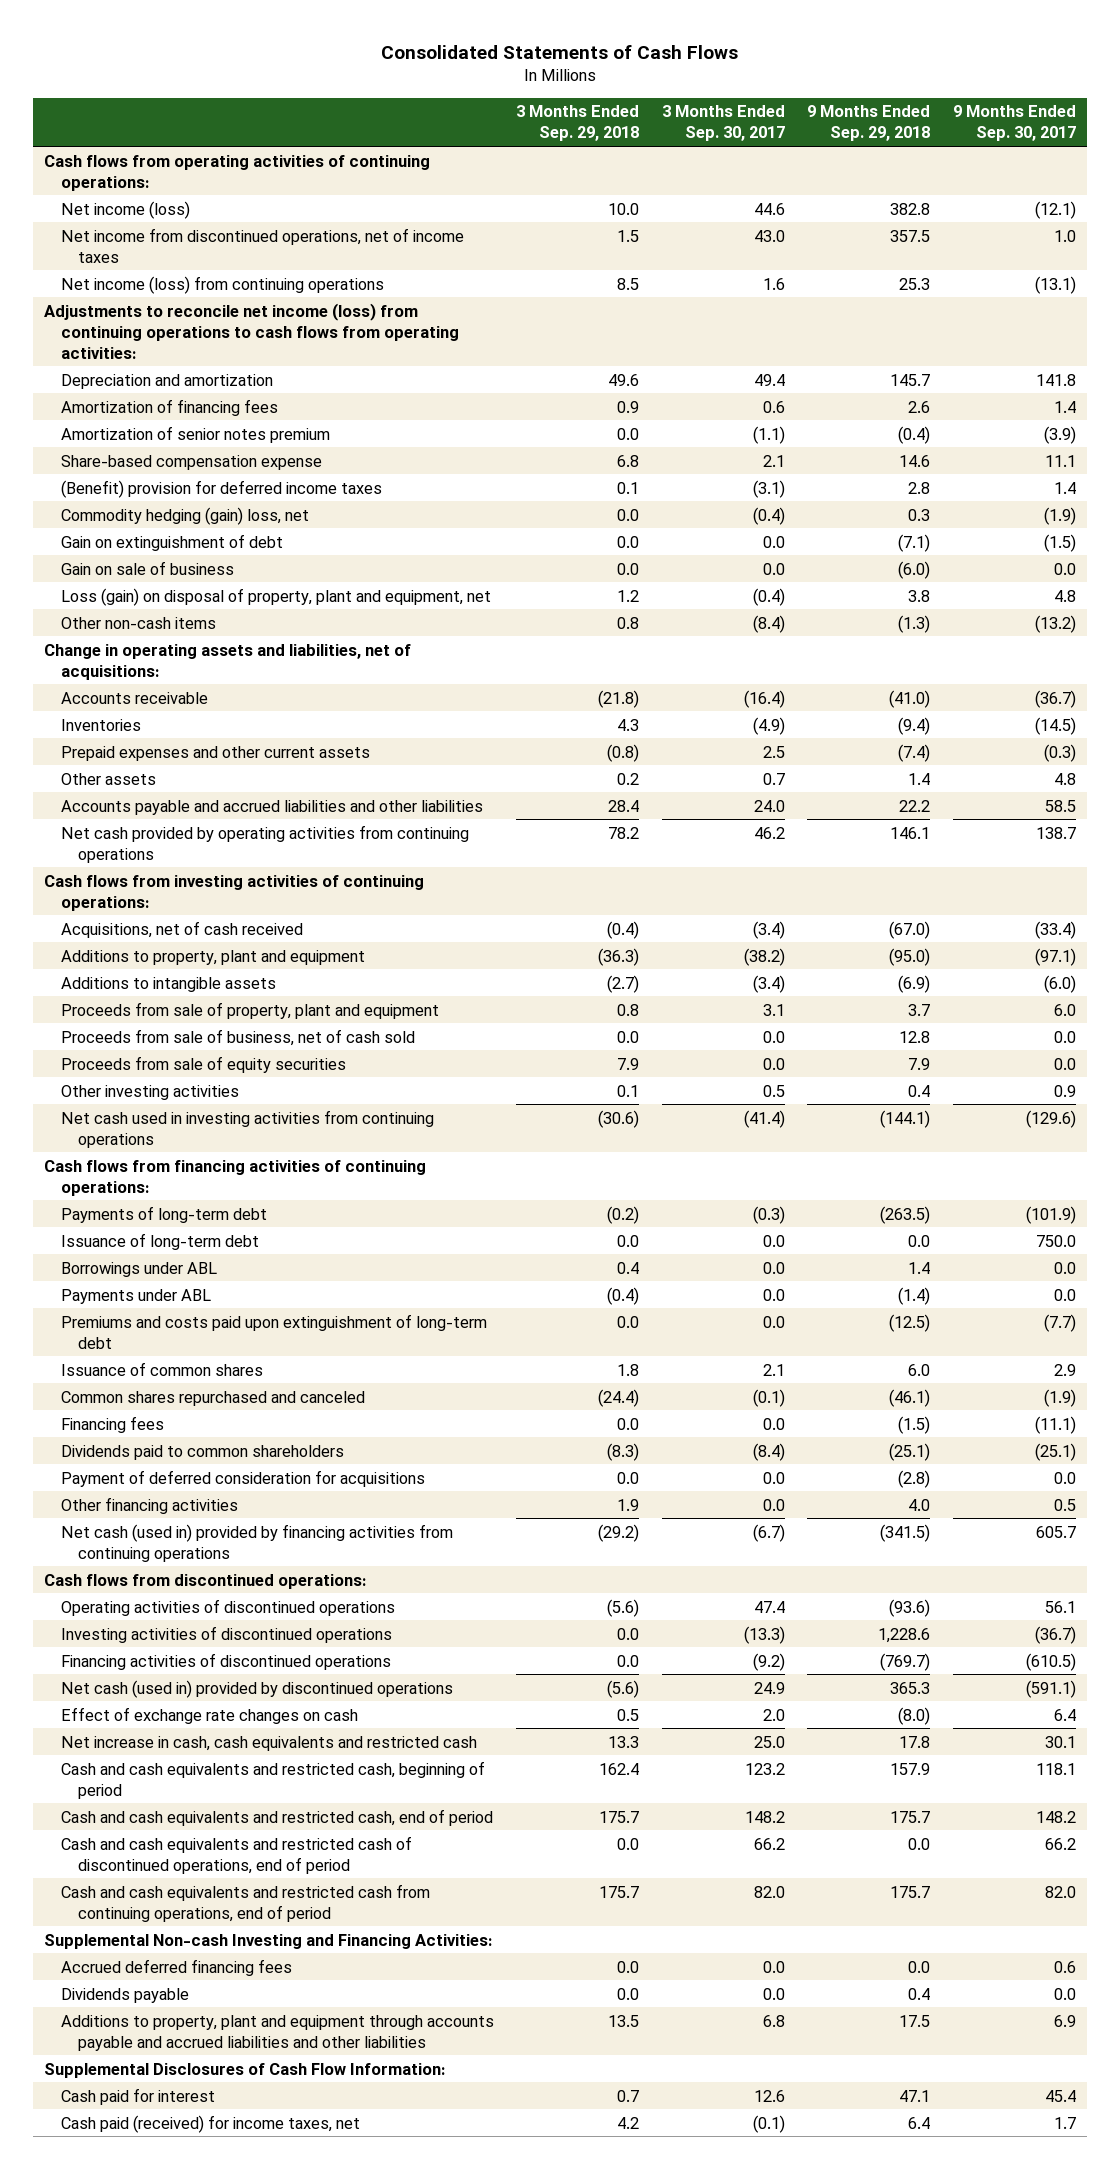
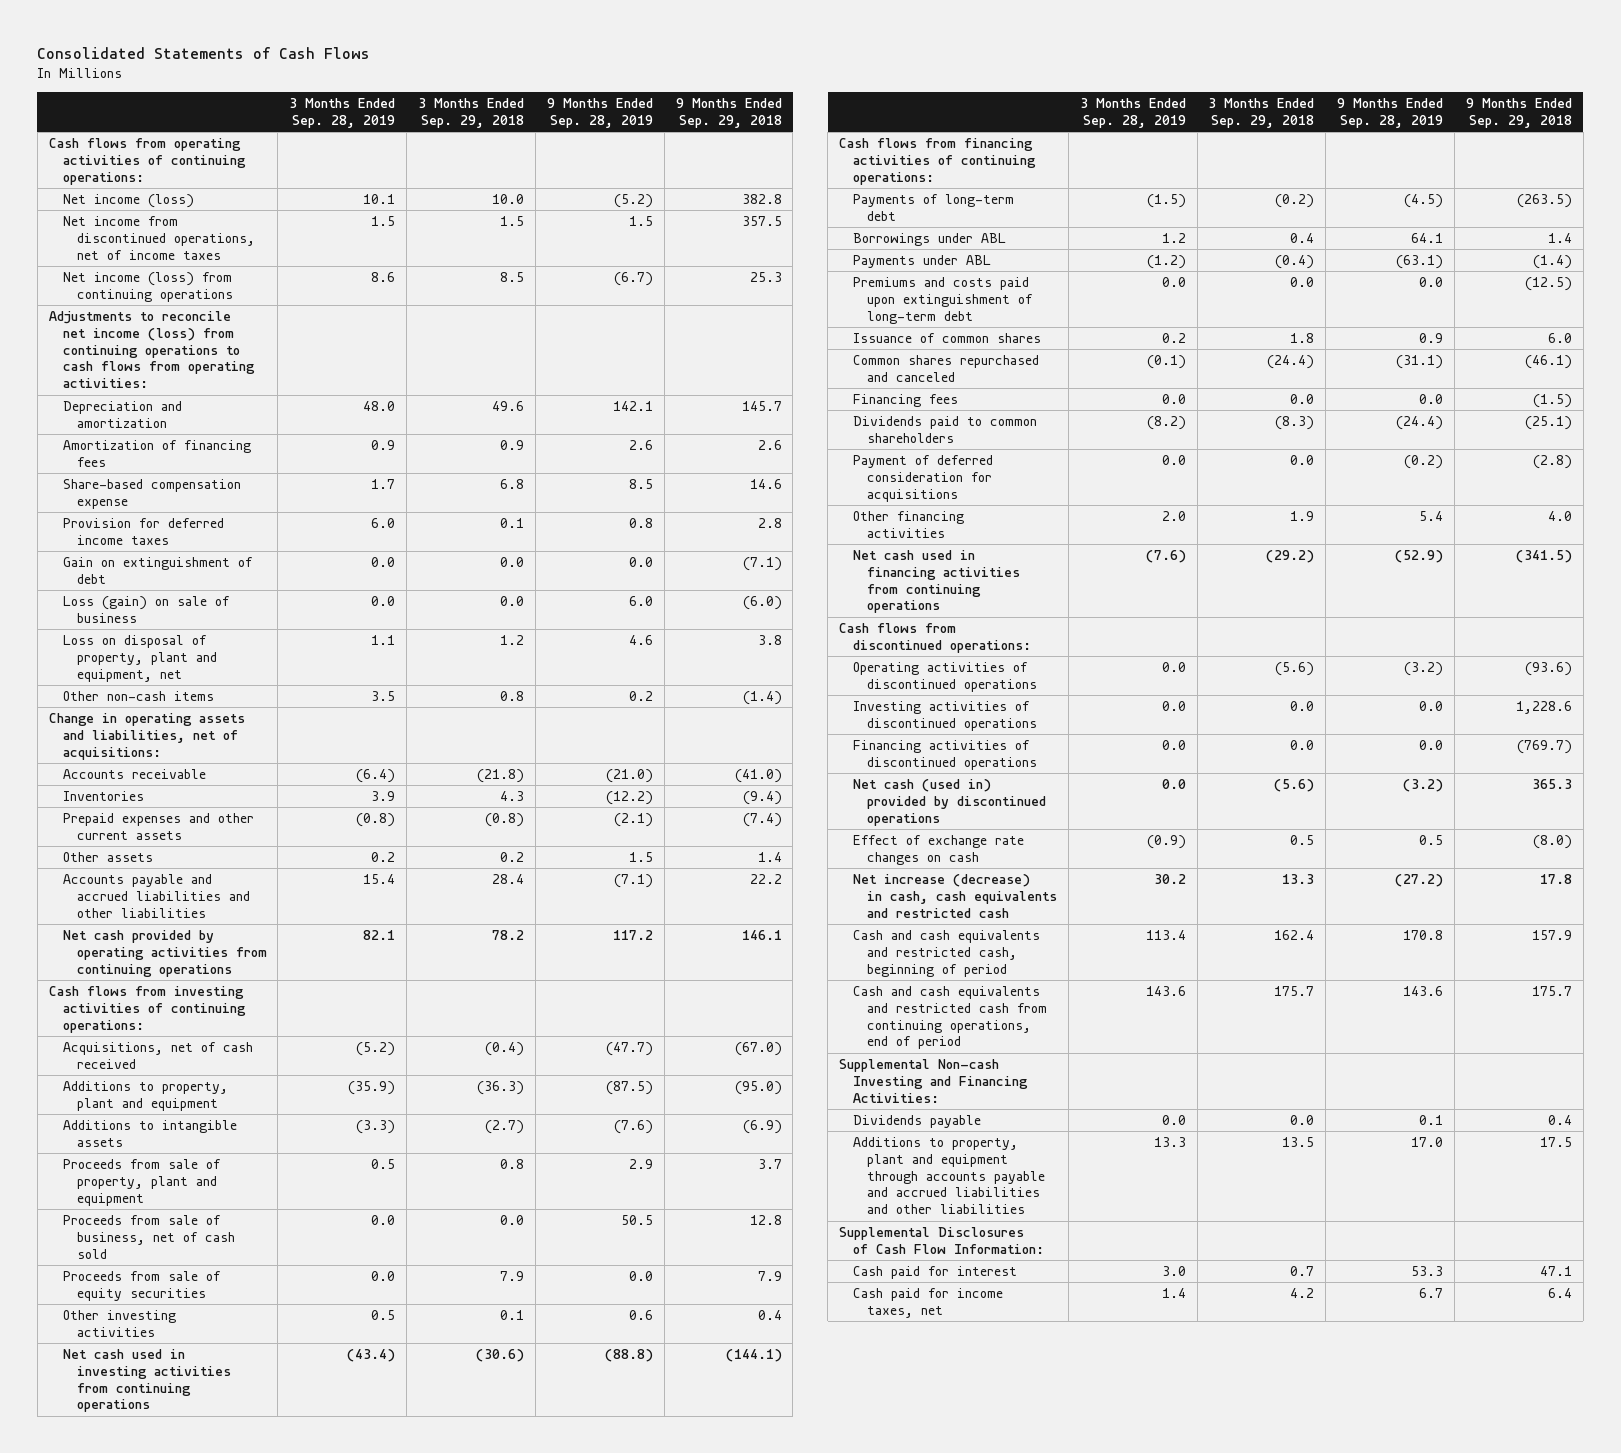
[661,105,785,142] 3 Months Ended Sep. 30, 2017 -> none
[952,105,1076,142] 9 Months Ended Sep. 30, 2017 -> none
none -> [289,97,396,128] 3 Months Ended Sep. 28, 2019
none -> [546,97,653,128] 9 Months Ended Sep. 28, 2019
[60,425,330,443] Amortization of senior notes premium -> none
[60,506,309,525] Commodity hedging (gain) loss, net -> none
[60,479,382,498] (Benefit) provision for deferred income taxes -> [62,518,224,545] Provision for deferred income taxes
[60,560,234,575] Gain on sale of business -> [62,596,230,623] Loss (gain) on sale of business
[60,587,491,606] Loss (gain) on disposal of property, plant and equipment, net -> [62,635,217,682] Loss on disposal of property, plant and equipment, net
[898,614,931,633] (1.3) -> [742,691,782,706] (1.4)
[60,1232,259,1250] Issuance of long-term debt -> none
[60,1523,453,1562] Net cash (used in) provided by financing activities from continuing operations -> [853,550,1020,614] Net cash used in financing activities from continuing operations
[60,1735,477,1751] Net increase in cash, cash equivalents and restricted cash -> [853,874,1057,918] Net increase (decrease) in cash, cash equivalents and restricted cash
[60,1808,493,1826] Cash and cash equivalents and restricted cash, end of period -> none
[60,1835,412,1874] Cash and cash equivalents and restricted cash of discontinued operations, end of period -> none
[60,1958,292,1976] Accrued deferred financing fees -> none
[60,2114,360,2133] Cash paid (received) for income taxes, net -> [853,1288,1004,1318] Cash paid for income taxes, net

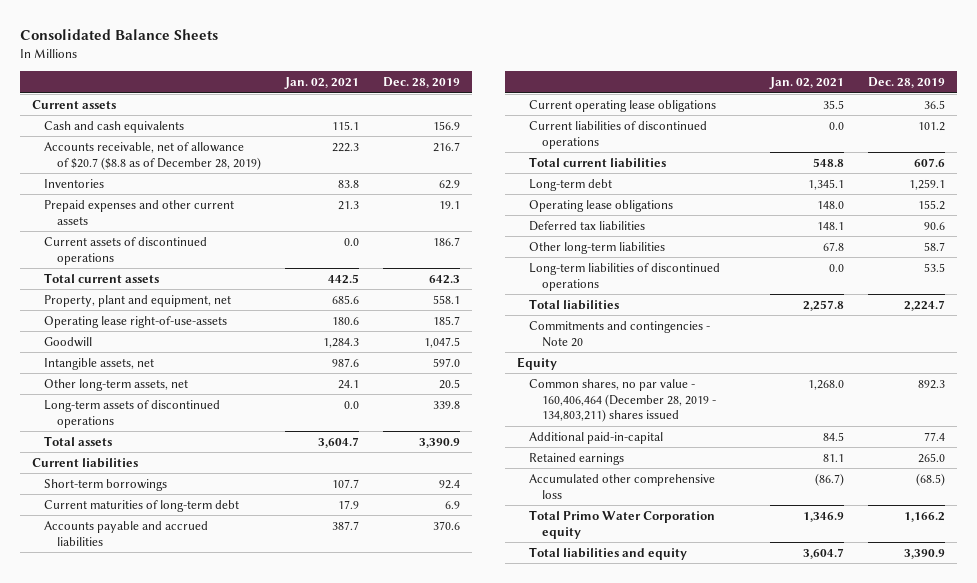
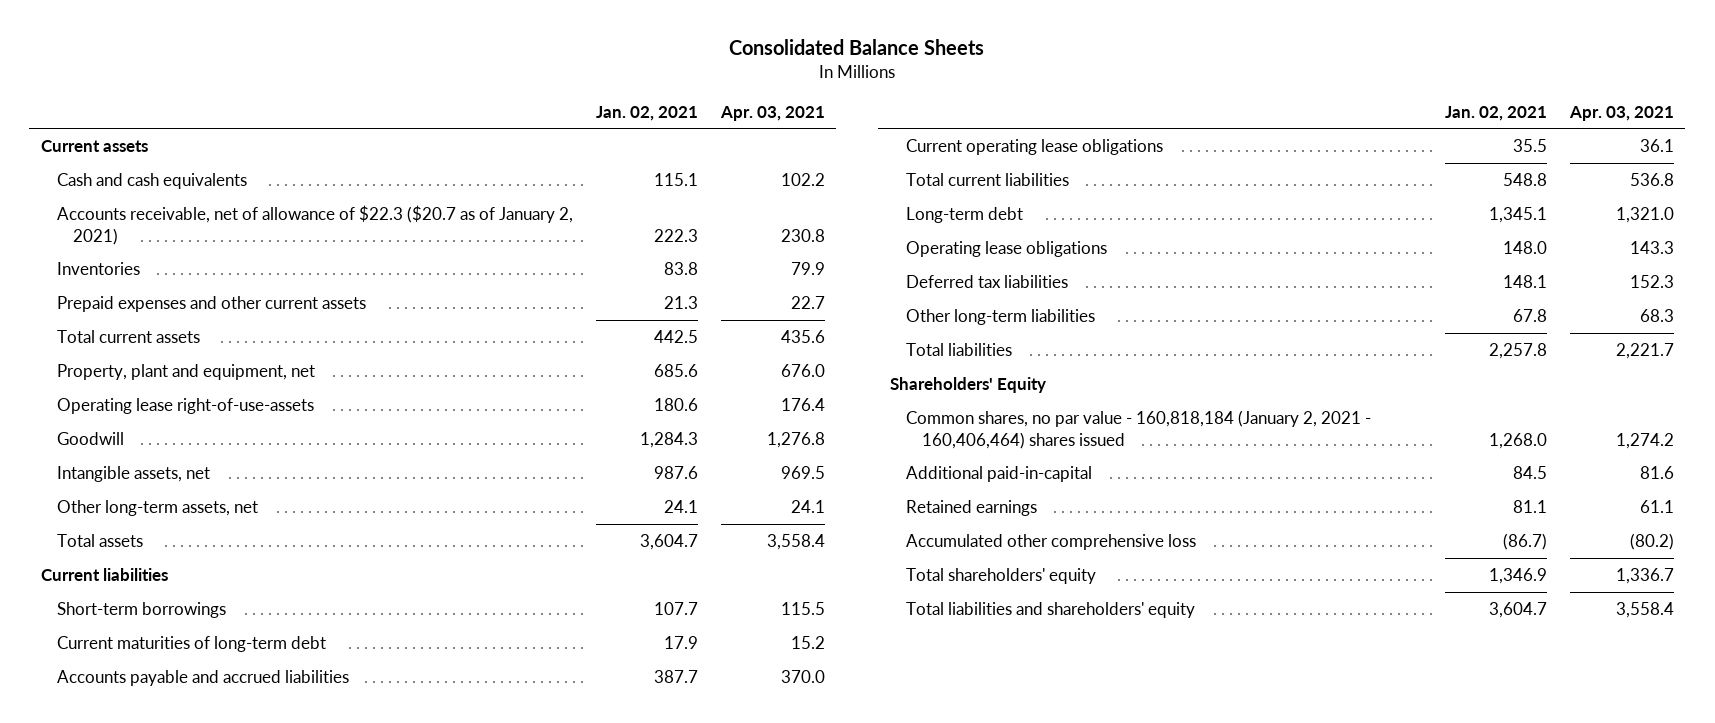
[383,77,461,89] Dec. 28, 2019 -> none
none -> [719,105,825,121] Apr. 03, 2021
[44,141,261,170] Accounts receivable, net of allowance of $20.7 ($8.8 as of December 28, 2019) -> [56,204,573,245] Accounts receivable, net of allowance of $22.3 ($20.7 as of January 2, 2021)
[44,236,208,265] Current assets of discontinued operations -> none
[44,399,221,428] Long-term assets of discontinued operations -> none
[529,120,708,149] Current liabilities of discontinued operations -> none
[529,262,721,291] Long-term liabilities of discontinued operations -> none
[529,320,711,347] Commitments and contingencies - Note 20 -> none
[516,356,557,370] Equity -> [889,376,1046,393] Shareholders' Equity
[529,378,716,423] Common shares, no par value - 160,406,464 (December 28, 2019 - 134,803,211) shares issued -> [905,409,1371,449] Common shares, no par value - 160,818,184 (January 2, 2021 - 160,406,464) shares issued
[529,509,716,539] Total Primo Water Corporation equity -> [905,567,1096,584] Total shareholders' equity
[529,546,688,560] Total liabilities and equity -> [905,601,1195,618] Total liabilities and shareholders' equity

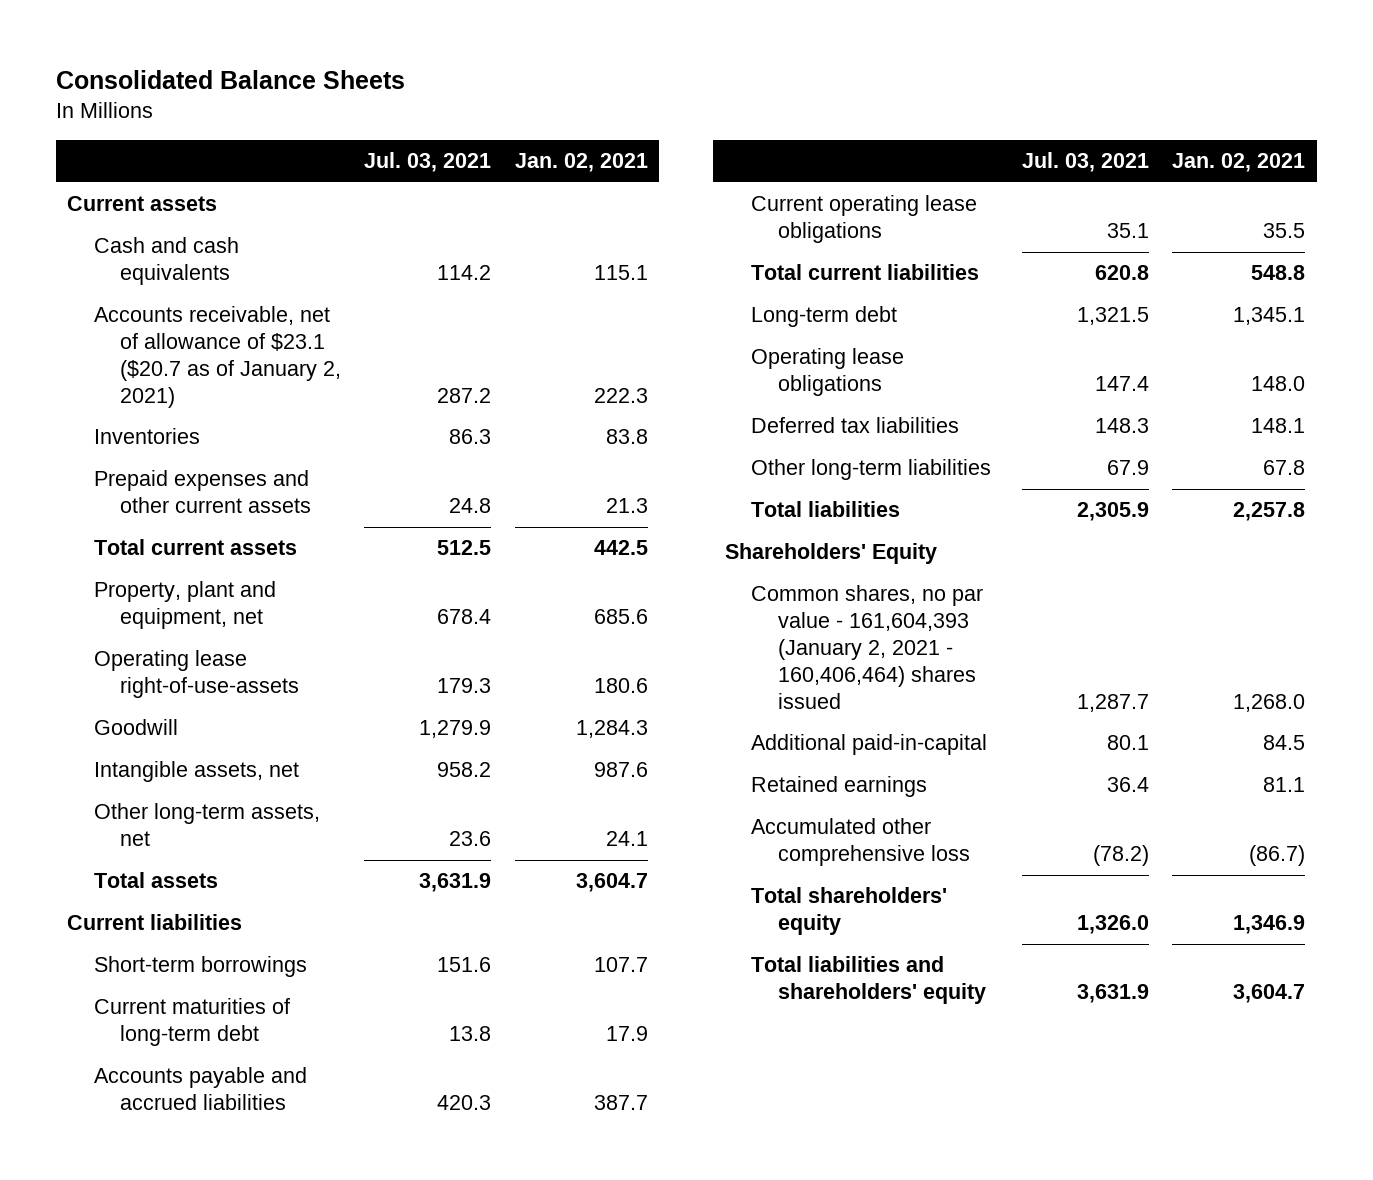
[719,105,825,121] Apr. 03, 2021 -> none
none -> [364,152,492,173] Jul. 03, 2021
[56,204,573,245] Accounts receivable, net of allowance of $22.3 ($20.7 as of January 2, 2021) -> [93,306,342,408] Accounts receivable, net of allowance of $23.1 ($20.7 as of January 2, 2021)
[905,409,1371,449] Common shares, no par value - 160,818,184 (January 2, 2021 - 160,406,464) shares issued -> [751,585,984,709] Common shares, no par value - 161,604,393 (January 2, 2021 - 160,406,464) shares issued

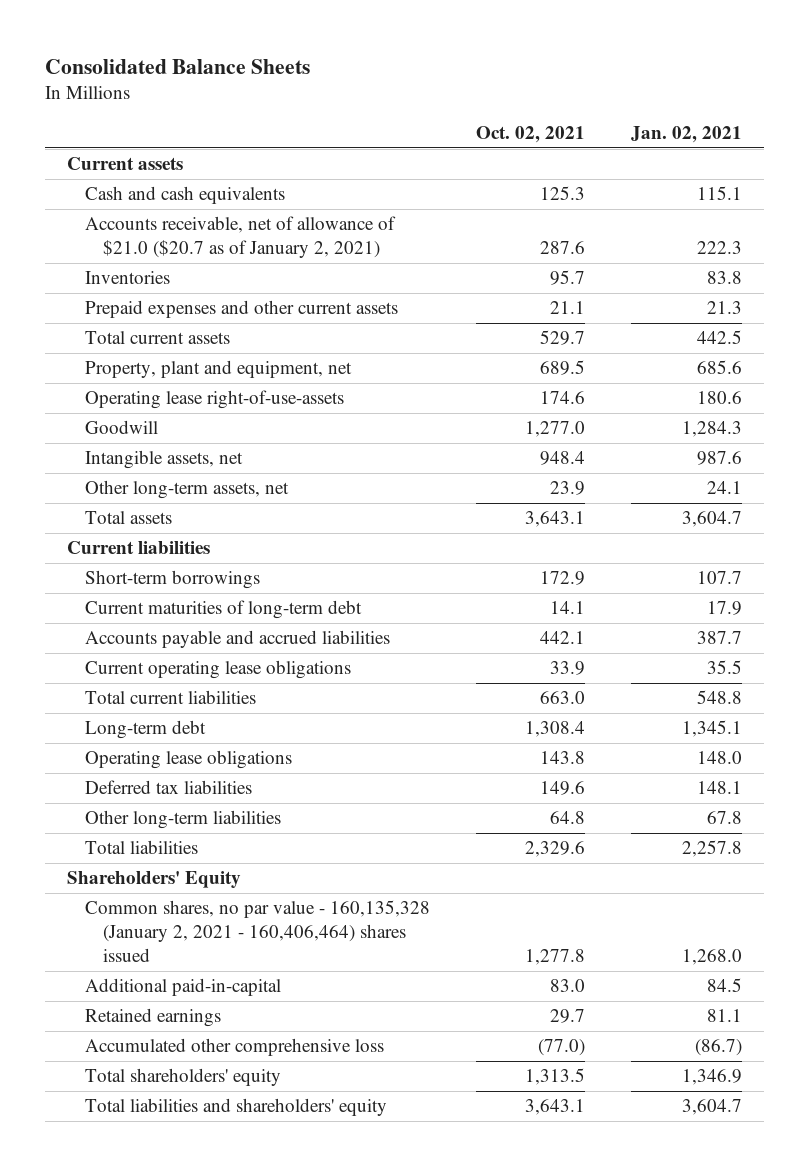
[364,152,492,173] Jul. 03, 2021 -> none
none -> [475,125,585,143] Oct. 02, 2021
[93,306,342,408] Accounts receivable, net of allowance of $23.1 ($20.7 as of January 2, 2021) -> [85,216,397,259] Accounts receivable, net of allowance of $21.0 ($20.7 as of January 2, 2021)
[751,585,984,709] Common shares, no par value - 161,604,393 (January 2, 2021 - 160,406,464) shares issued -> [85,900,431,963] Common shares, no par value - 160,135,328 (January 2, 2021 - 160,406,464) shares issued

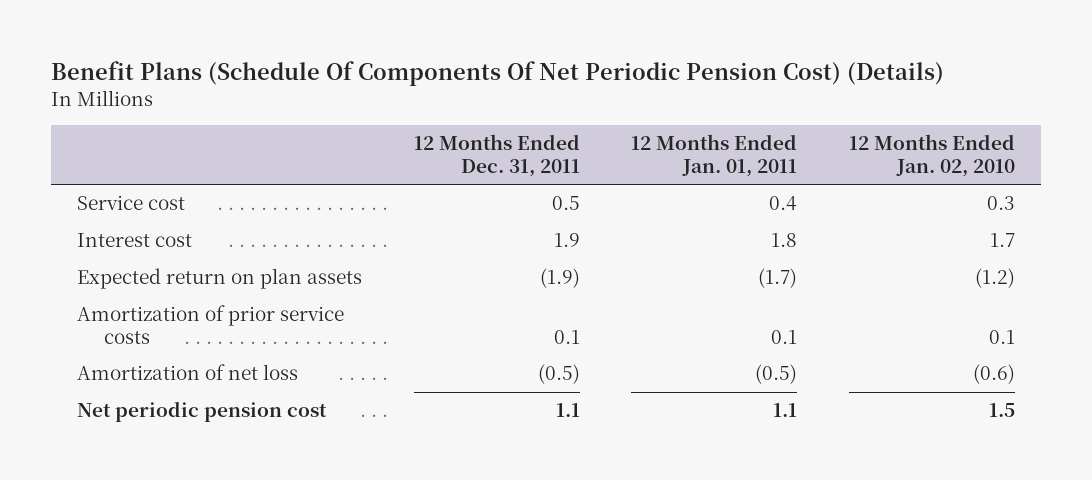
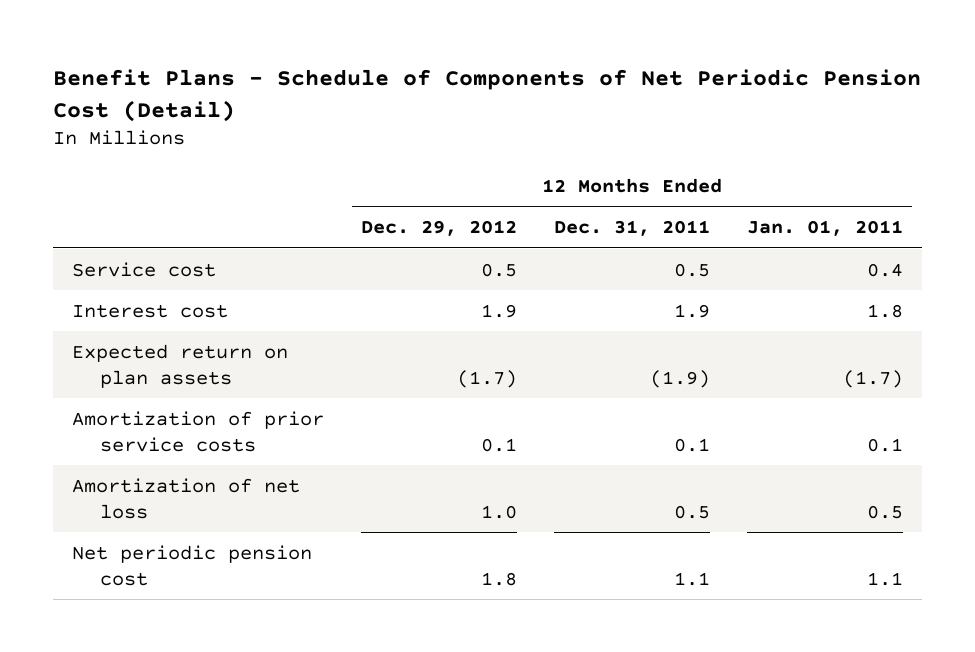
[51,61,945,87] Benefit Plans (Schedule Of Components Of Net Periodic Pension Cost) (Details) -> [53,68,922,122] Benefit Plans - Schedule of Components of Net Periodic Pension Cost (Detail)
[849,134,1016,177] 12 Months Ended Jan. 02, 2010 -> none
none -> [360,219,517,236] Dec. 29, 2012
[537,364,580,385] (0.5) -> [673,504,710,519] 0.5
[755,364,798,385] (0.5) -> [867,504,904,519] 0.5

